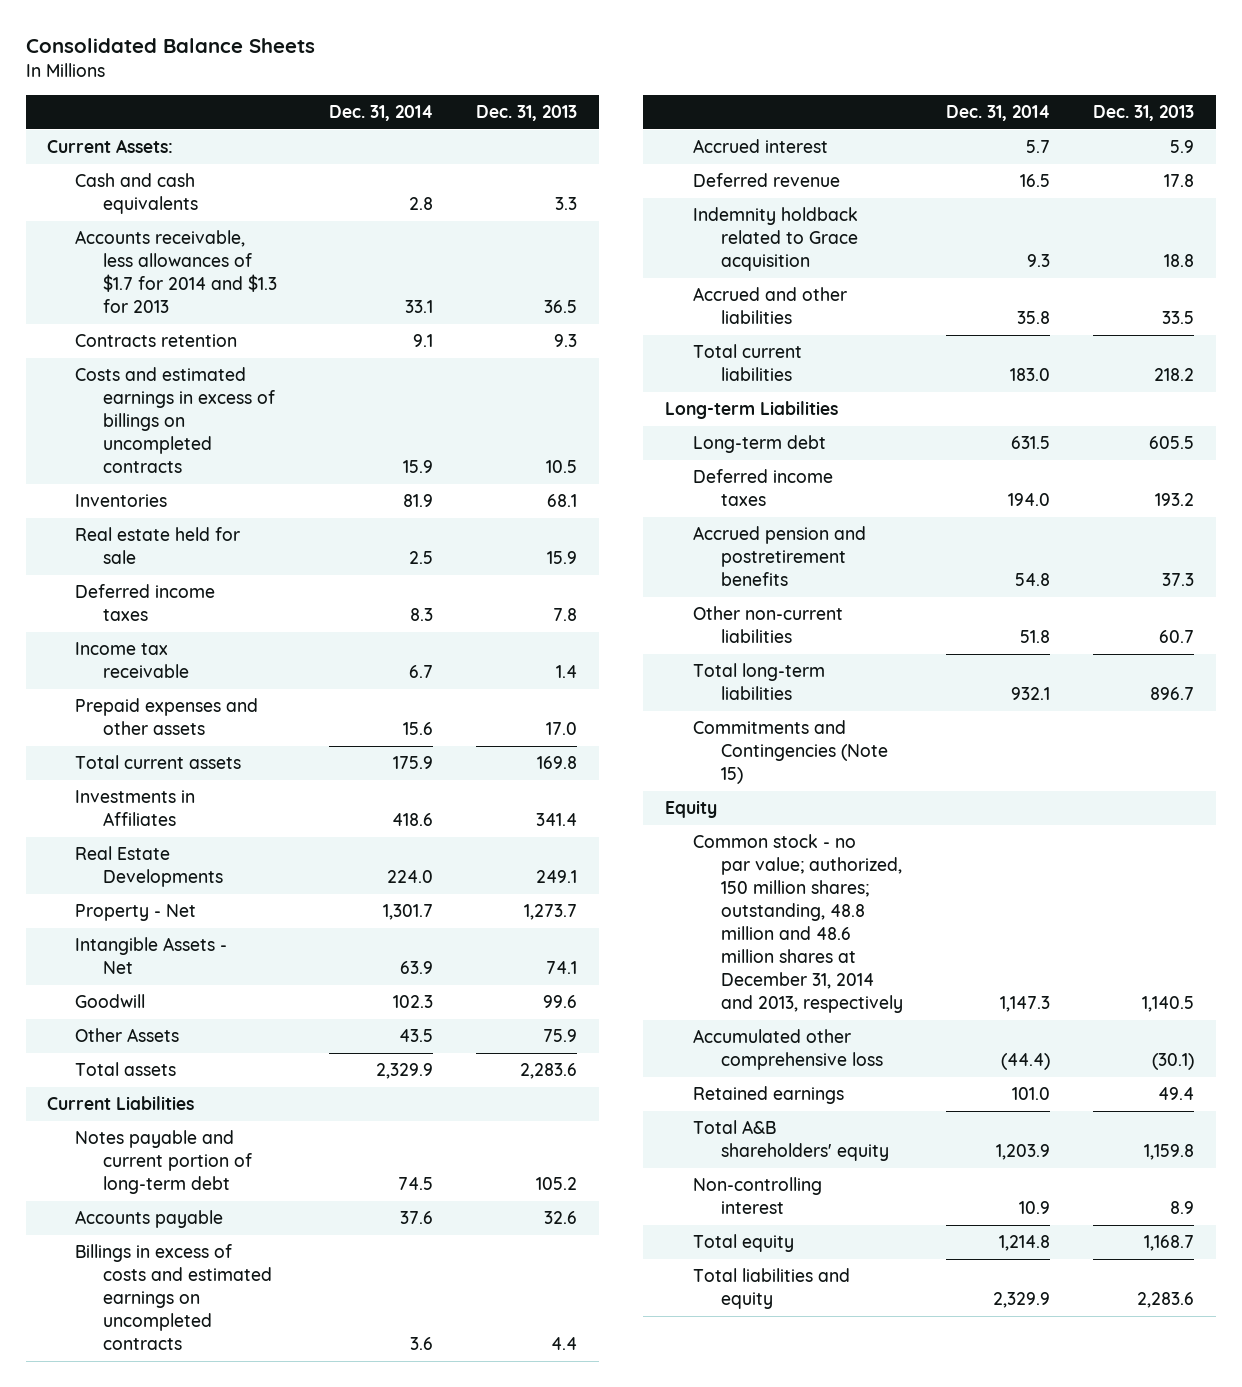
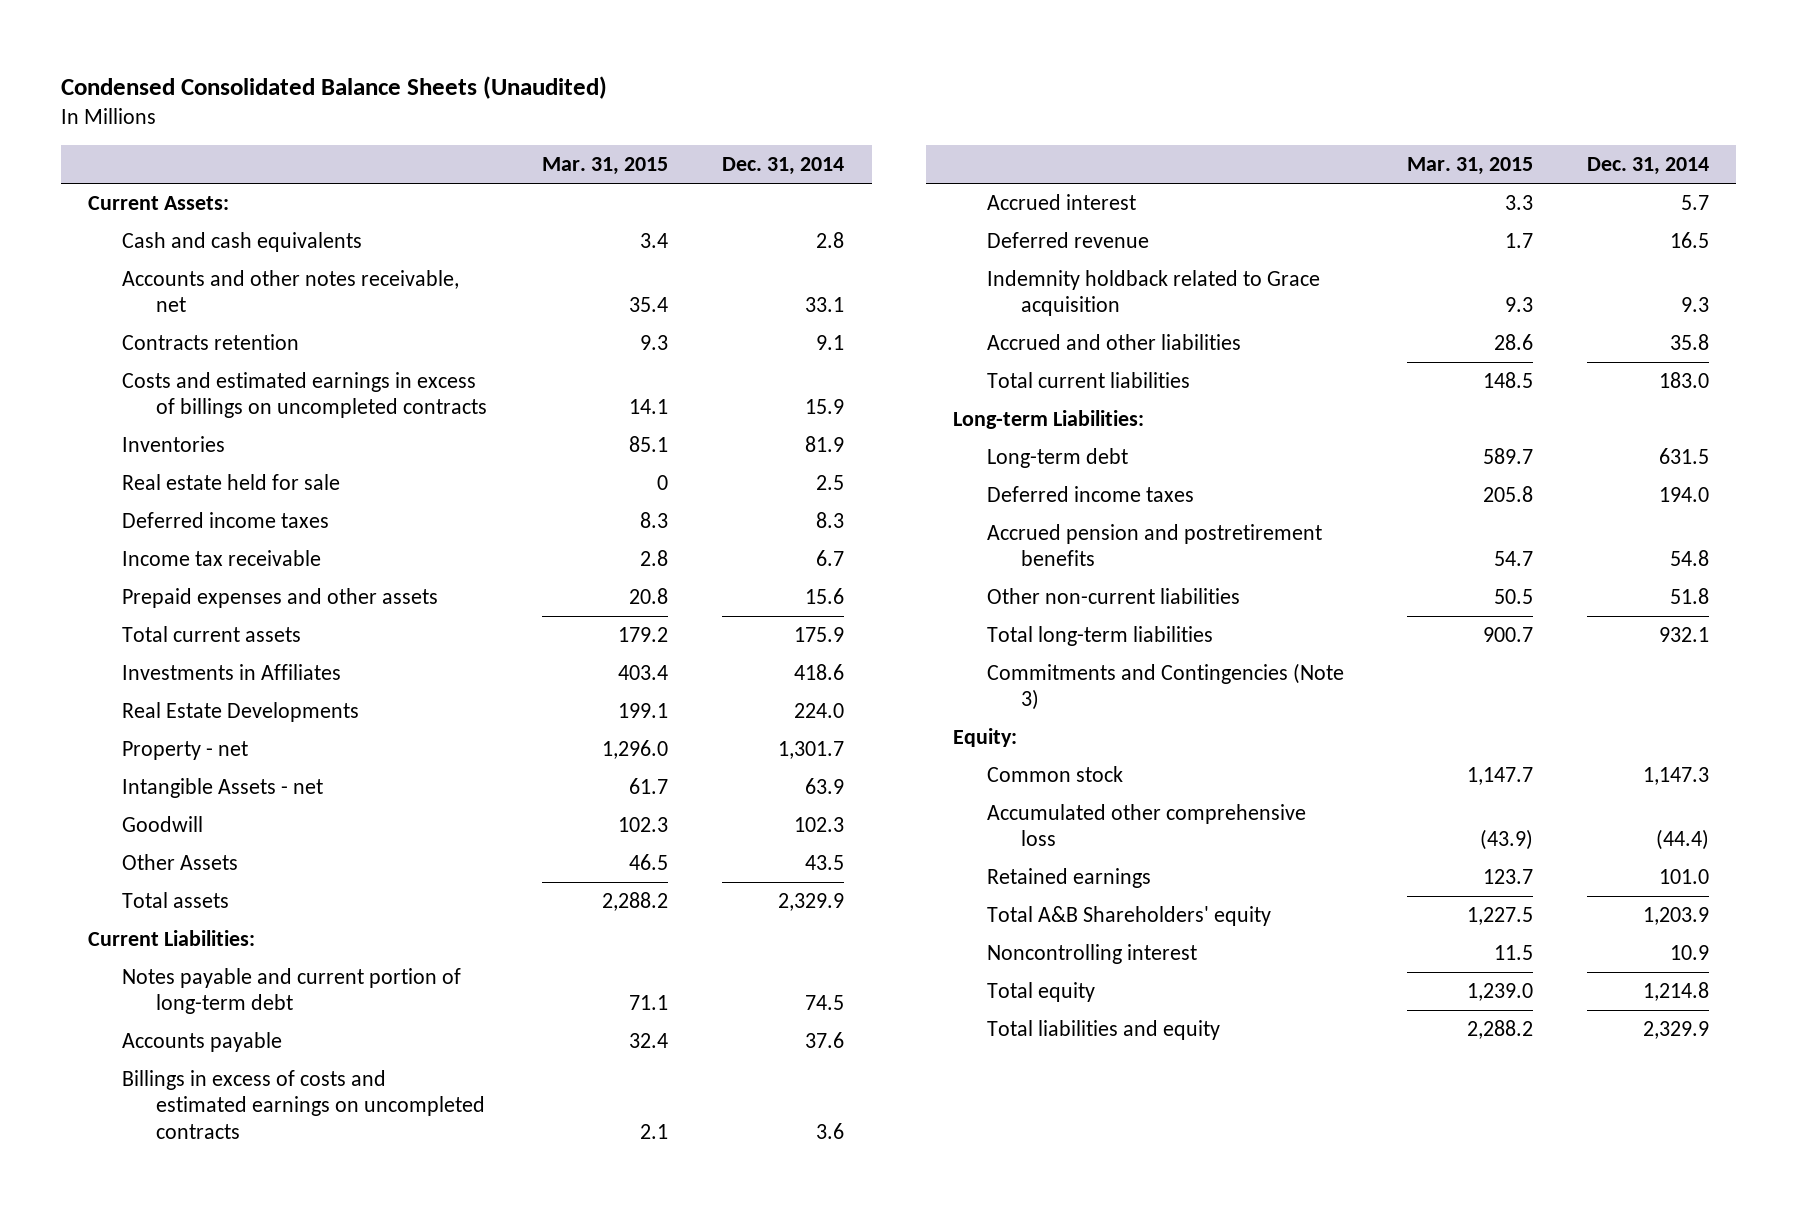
[25,38,315,54] Consolidated Balance Sheets -> [60,75,607,99] Condensed Consolidated Balance Sheets (Unaudited)
[476,105,578,122] Dec. 31, 2013 -> none
none -> [541,157,668,176] Mar. 31, 2015
[75,230,278,314] Accounts receivable, less allowances of $1.7 for 2014 and $1.3 for 2013 -> [122,269,460,313] Accounts and other notes receivable, net
[75,904,197,922] Property - Net -> [122,740,249,760] Property - net
[75,937,228,975] Intangible Assets - Net -> [122,777,324,798] Intangible Assets - net
[47,1096,195,1111] Current Liabilities -> [88,929,256,946] Current Liabilities:
[664,401,838,420] Long-term Liabilities -> [952,409,1144,429] Long-term Liabilities:
[692,720,888,785] Commitments and Contingencies (Note 15) -> [986,662,1344,711] Commitments and Contingencies (Note 3)
[664,800,717,819] Equity -> [952,727,1017,747] Equity:
[692,834,903,1014] Common stock - no par value; authorized, 150 million shares; outstanding, 48.8 million and 48.6 million shares at December 31, 2014 and 2013, respectively -> [986,765,1123,782] Common stock
[692,1120,889,1162] Total A&B shareholders' equity -> [986,905,1271,926] Total A&B Shareholders' equity
[692,1177,822,1215] Non-controlling interest -> [986,943,1197,964] Noncontrolling interest

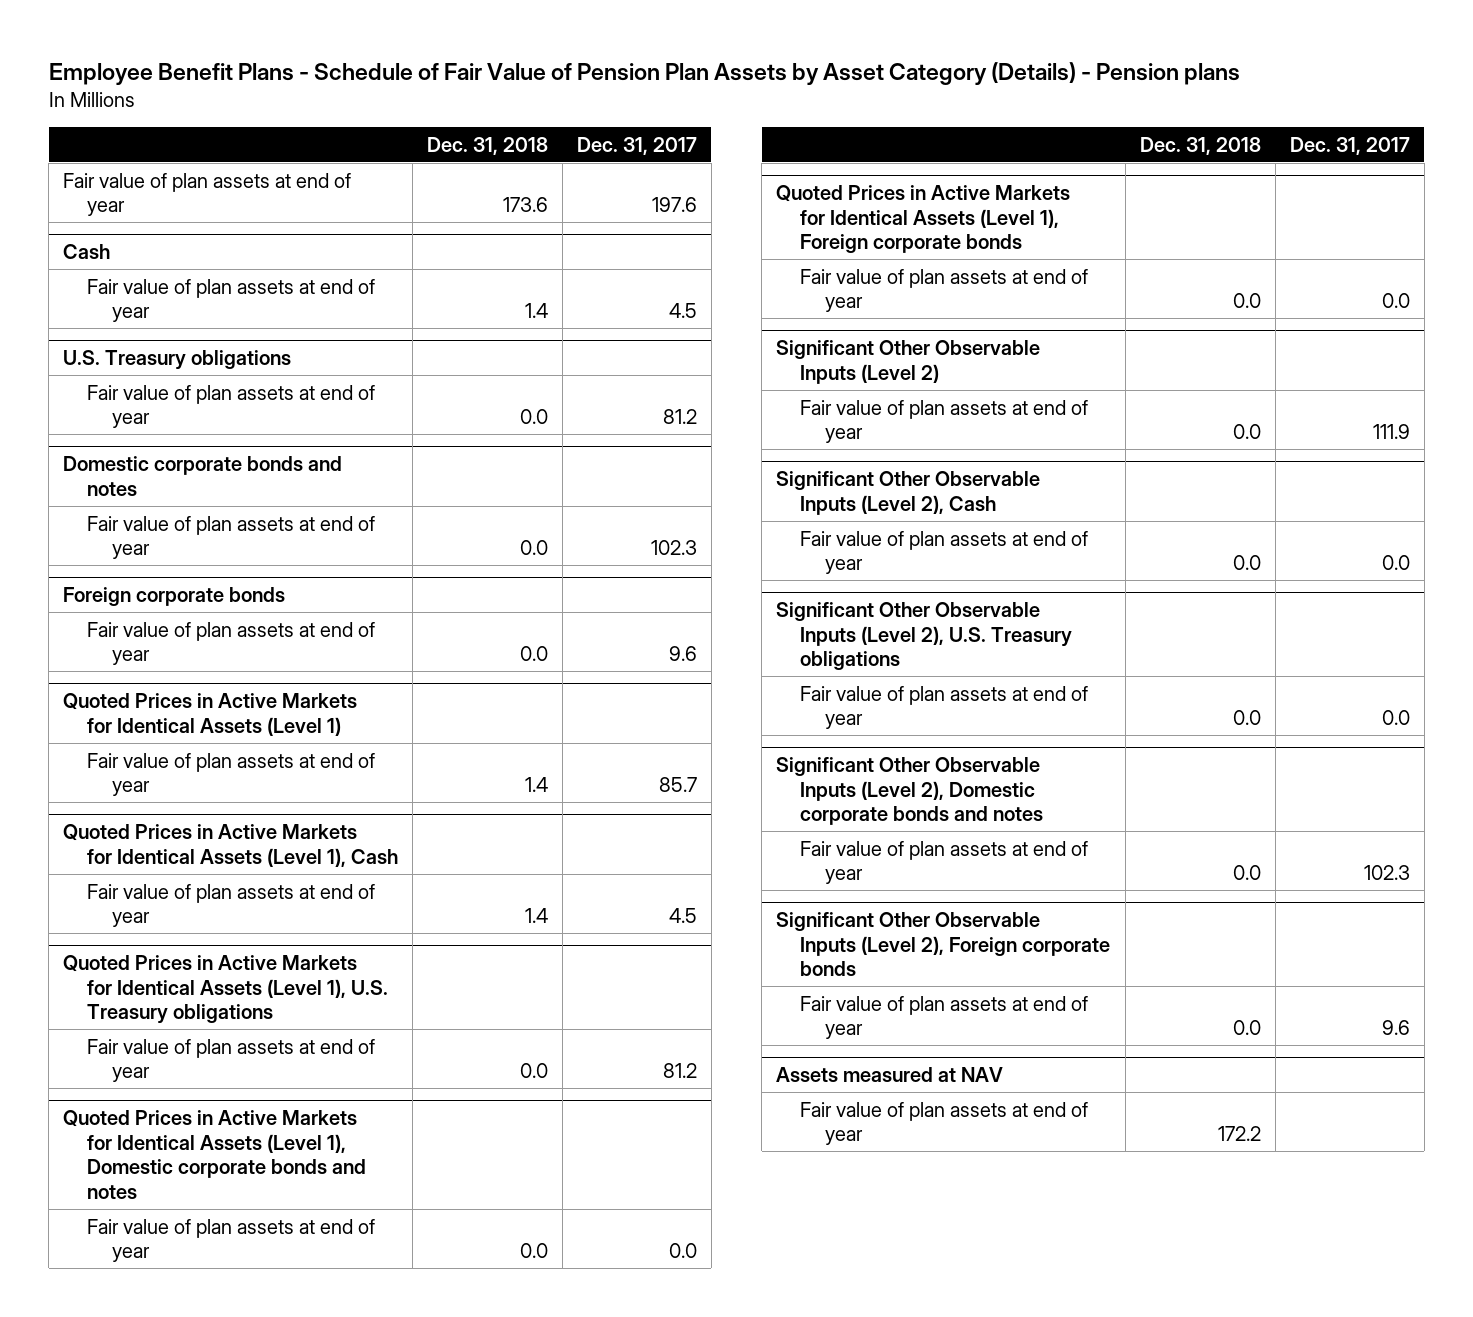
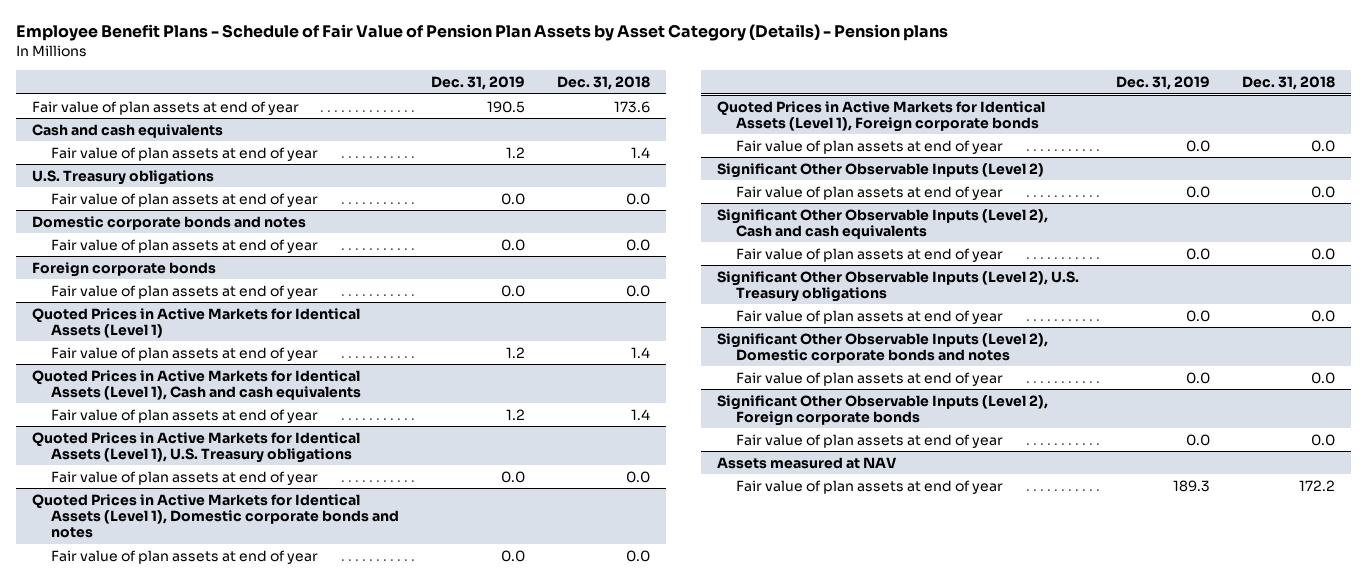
[576,136,697,155] Dec. 31, 2017 -> none
none -> [430,76,525,91] Dec. 31, 2019
[62,243,110,259] Cash -> [31,123,223,138] Cash and cash equivalents
[62,823,399,867] Quoted Prices in Active Markets for Identical Assets (Level 1), Cash -> [31,369,361,400] Quoted Prices in Active Markets for Identical Assets (Level 1), Cash and cash equivalents
[775,470,1040,515] Significant Other Observable Inputs (Level 2), Cash -> [716,208,1048,239] Significant Other Observable Inputs (Level 2), Cash and cash equivalents

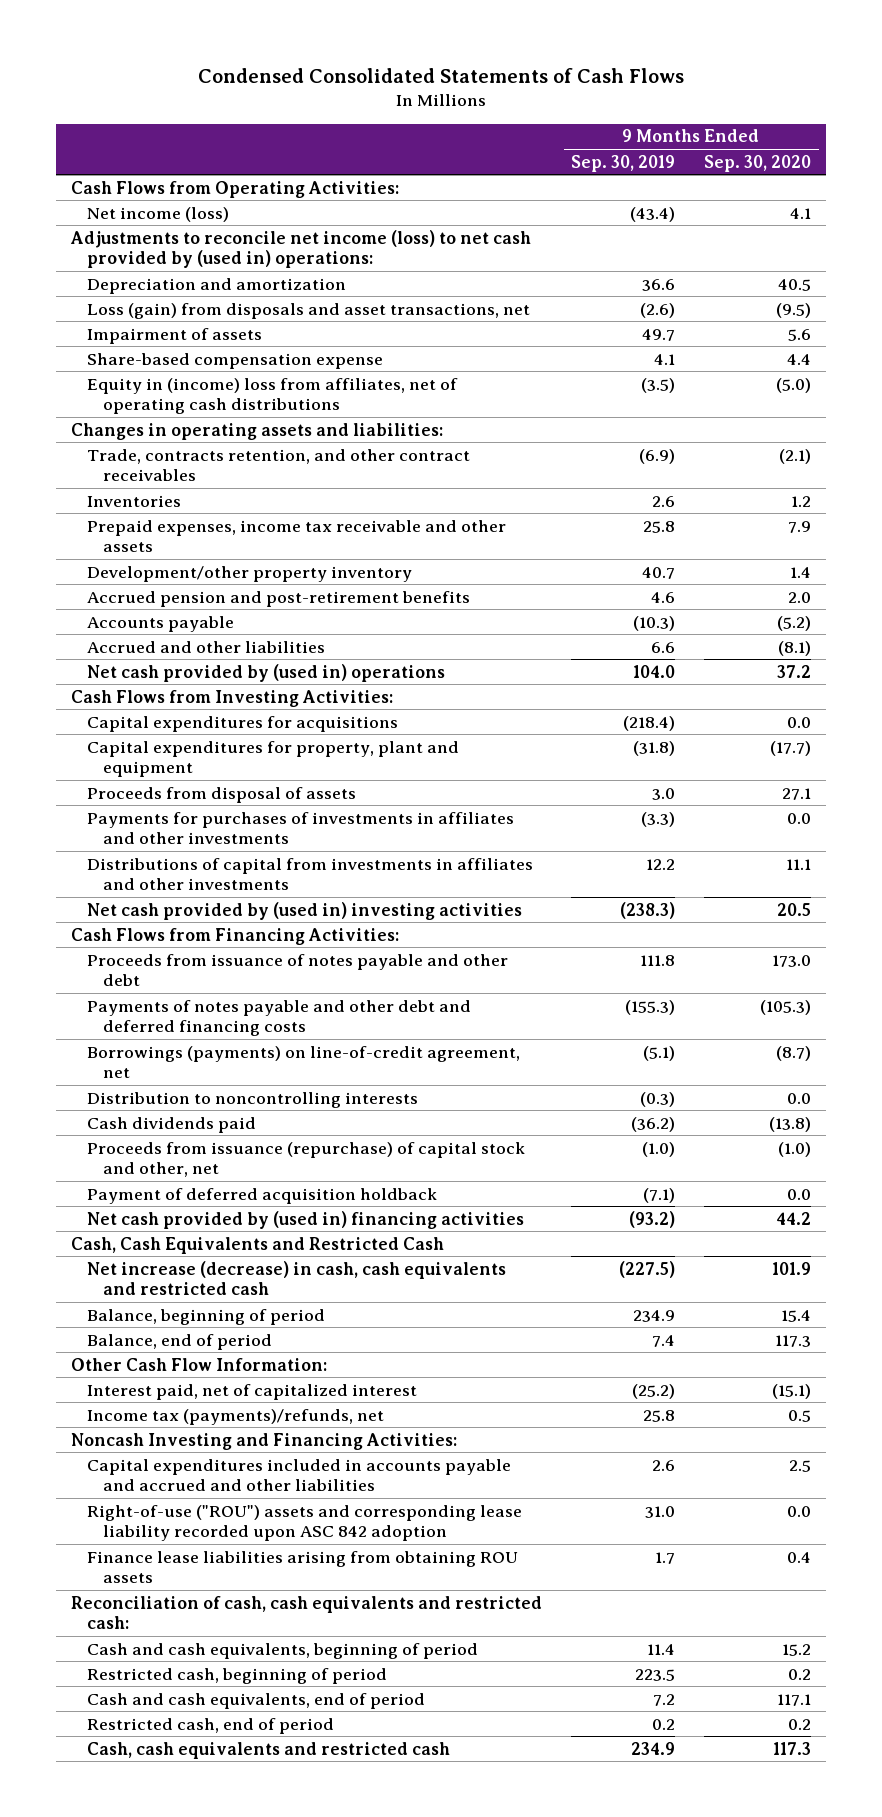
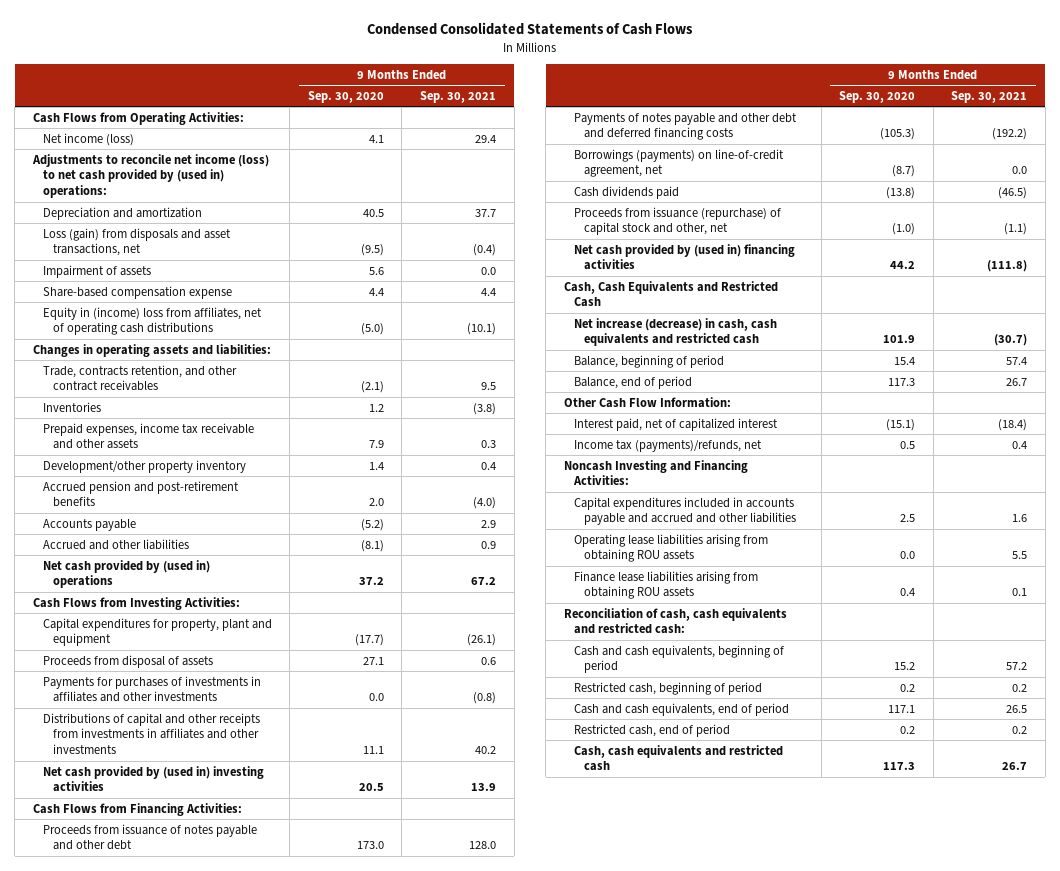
[571,154,676,172] Sep. 30, 2019 -> none
none -> [420,90,497,103] Sep. 30, 2021
[87,715,399,732] Capital expenditures for acquisitions -> none
[87,857,534,891] Distributions of capital from investments in affiliates and other investments -> [42,712,260,755] Distributions of capital and other receipts from investments in affiliates and other investments
[87,1091,419,1108] Distribution to noncontrolling interests -> none
[87,1187,438,1204] Payment of deferred acquisition holdback -> none
[87,1504,523,1542] Right-of-use ("ROU") assets and corresponding lease liability recorded upon ASC 842 adoption -> [574,533,769,563] Operating lease liabilities arising from obtaining ROU assets

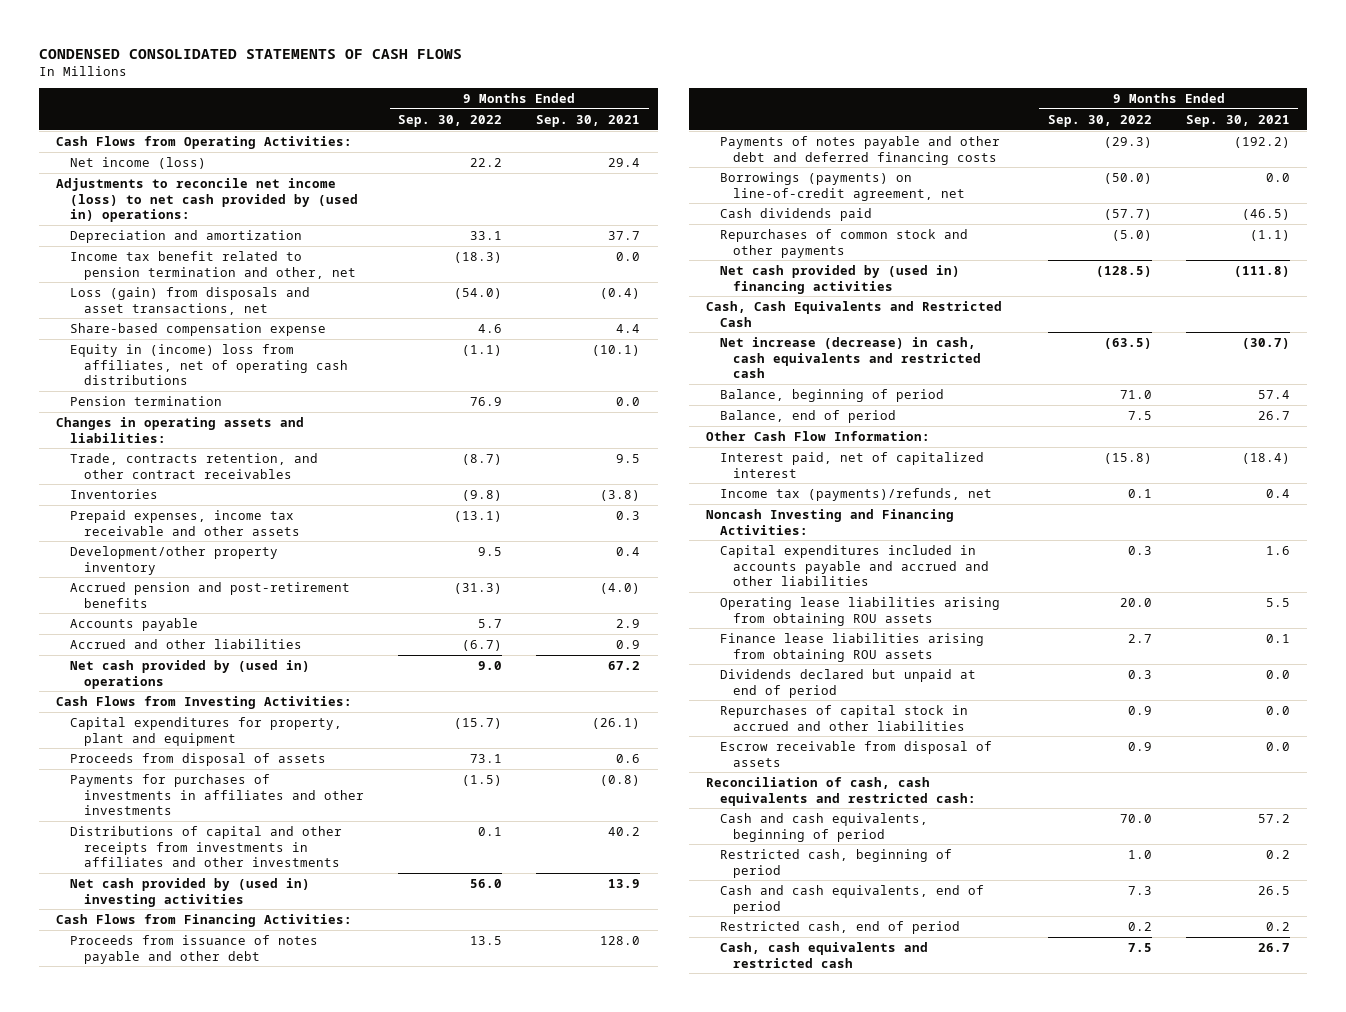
[366,22,693,36] Condensed Consolidated Statements of Cash Flows -> [39,48,463,59] CONDENSED CONSOLIDATED STATEMENTS OF CASH FLOWS
[307,90,384,103] Sep. 30, 2020 -> none
none -> [398,114,503,127] Sep. 30, 2022
none -> [70,250,357,280] Income tax benefit related to pension termination and other, net
[42,264,151,278] Impairment of assets -> none
none -> [70,395,223,406] Pension termination
[574,206,782,236] Proceeds from issuance (repurchase) of capital stock and other, net -> none
none -> [719,228,968,258] Repurchases of common stock and other payments
none -> [719,668,976,698] Dividends declared but unpaid at end of period
none -> [719,704,968,731] Repurchases of capital stock in accrued and other liabilities
none -> [719,740,992,767] Escrow receivable from disposal of assets

